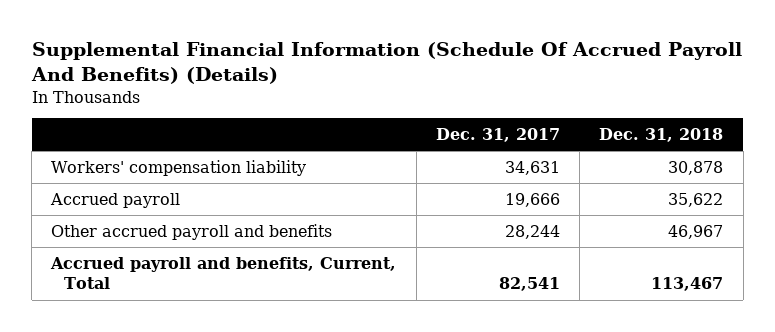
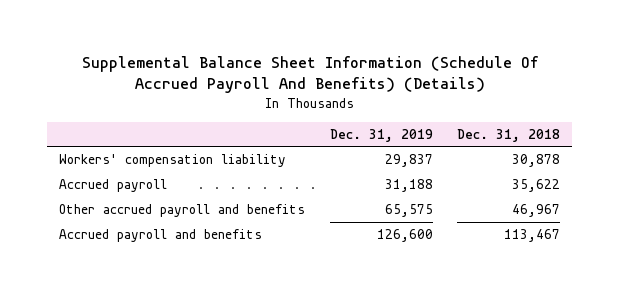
[30,42,742,85] Supplemental Financial Information (Schedule Of Accrued Payroll And Benefits) (Details) -> [81,56,539,94] Supplemental Balance Sheet Information (Schedule Of Accrued Payroll And Benefits) (Details)
[435,128,560,143] Dec. 31, 2017 -> none
none -> [329,128,433,142] Dec. 31, 2019
[50,256,397,290] Accrued payroll and benefits, Current, Total -> [59,228,263,242] Accrued payroll and benefits

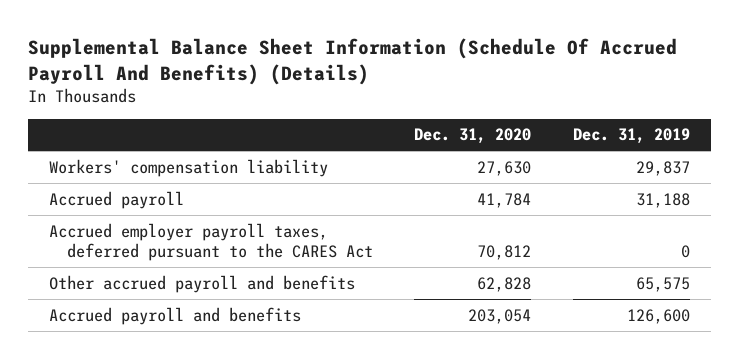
[457,128,561,142] Dec. 31, 2018 -> none
none -> [414,128,532,145] Dec. 31, 2020
none -> [48,222,373,261] Accrued employer payroll taxes, deferred pursuant to the CARES Act

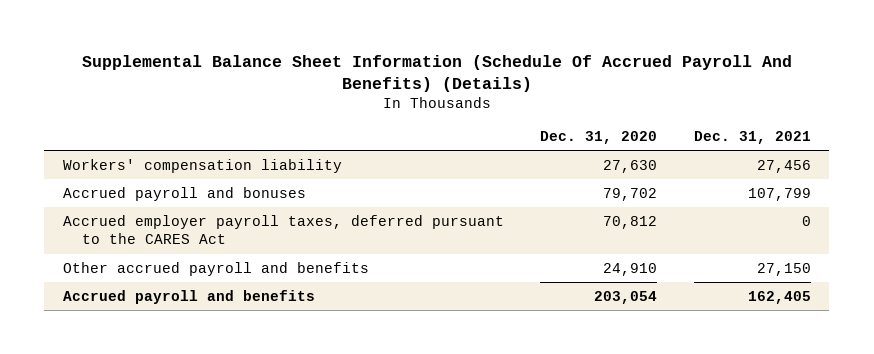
[572,128,690,145] Dec. 31, 2019 -> none
none -> [693,131,811,145] Dec. 31, 2021
[48,190,184,209] Accrued payroll -> [62,186,306,201] Accrued payroll and bonuses
[477,192,532,208] 41,784 -> [603,187,658,201] 79,702
[477,276,532,292] 62,828 -> [603,262,658,276] 24,910

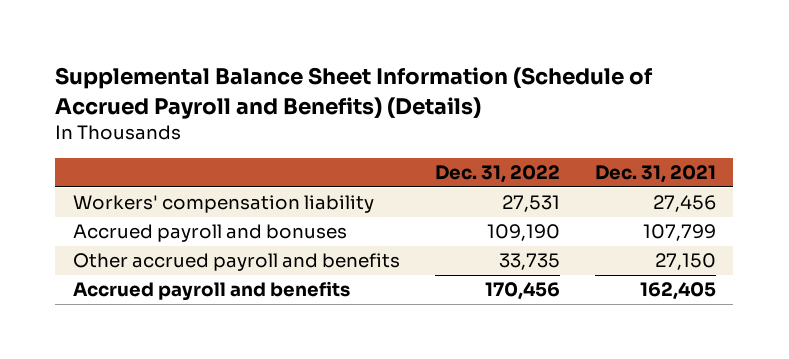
[81,54,792,92] Supplemental Balance Sheet Information (Schedule Of Accrued Payroll And Benefits) (Details) -> [55,67,654,119] Supplemental Balance Sheet Information (Schedule of Accrued Payroll and Benefits) (Details)
[540,131,658,145] Dec. 31, 2020 -> none
none -> [434,164,560,183] Dec. 31, 2022
[62,214,504,245] Accrued employer payroll taxes, deferred pursuant to the CARES Act -> none

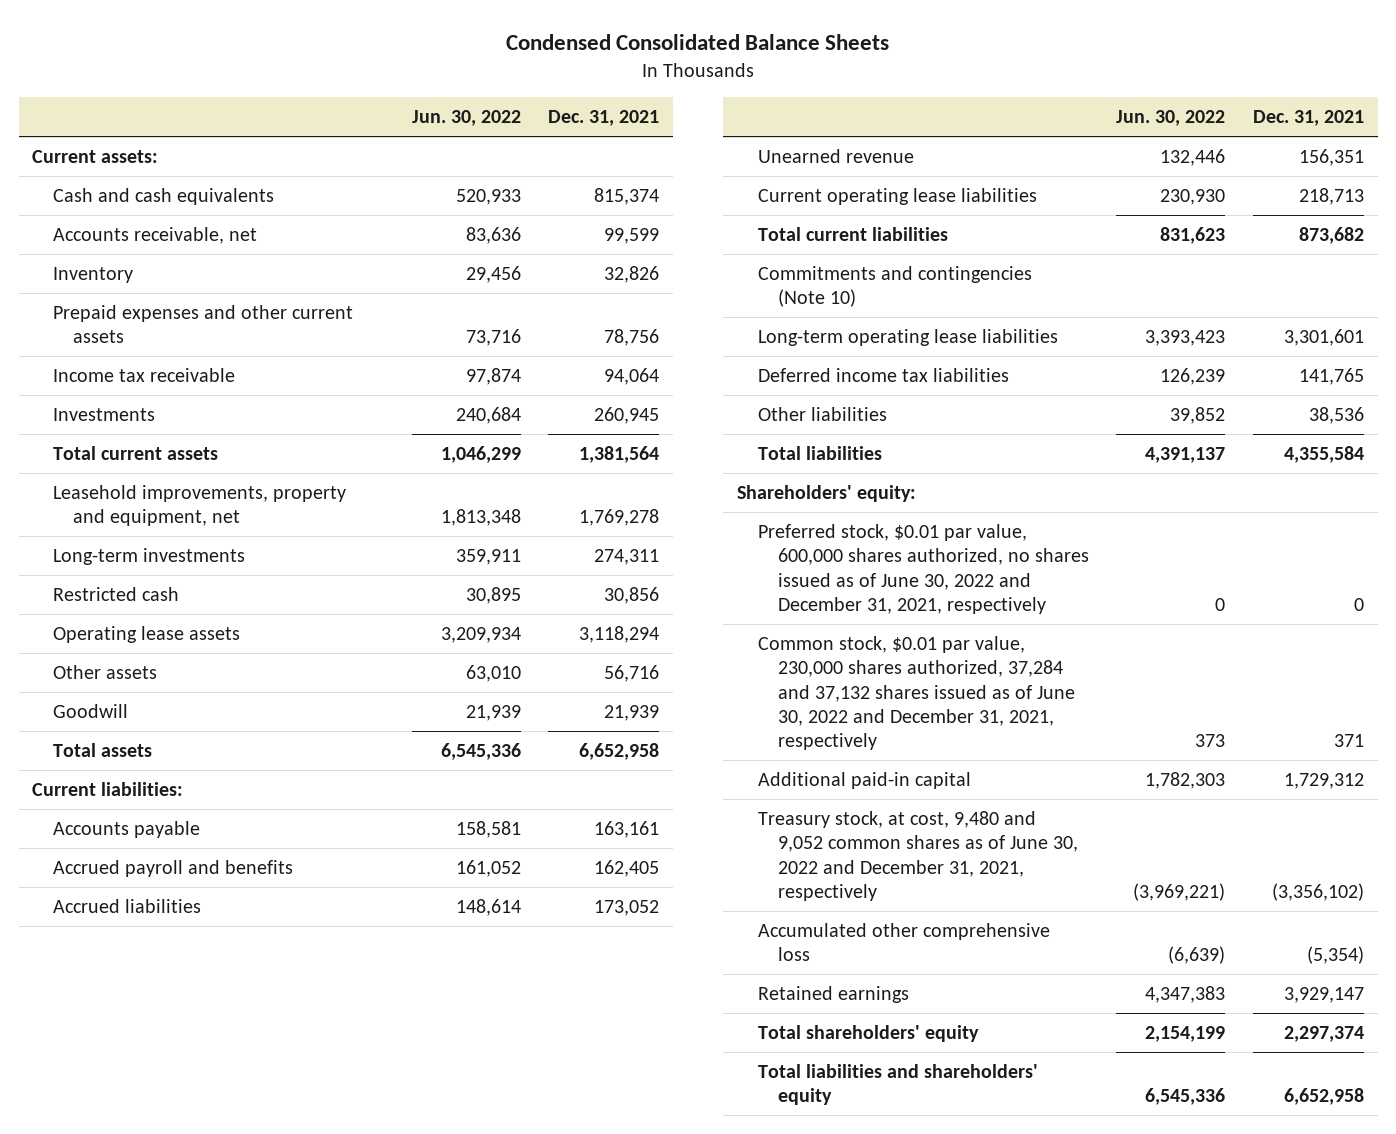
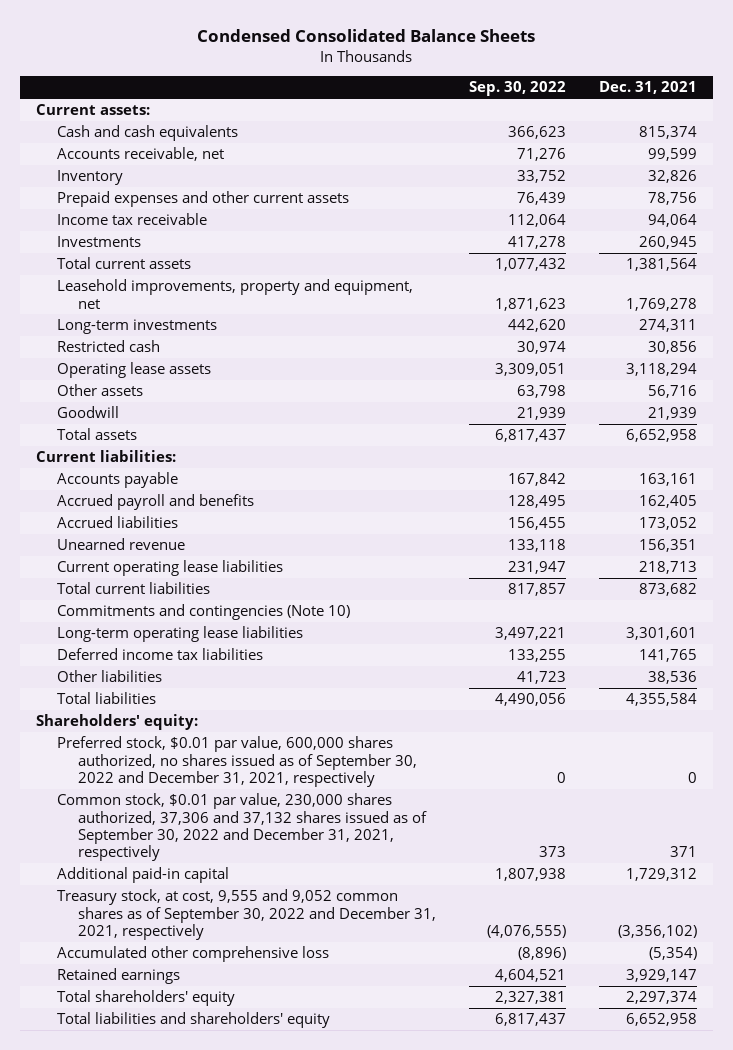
[411,110,521,127] Jun. 30, 2022 -> none
none -> [468,81,566,97] Sep. 30, 2022
[757,523,1089,614] Preferred stock, $0.01 par value, 600,000 shares authorized, no shares issued as of June 30, 2022 and December 31, 2021, respectively -> [57,736,417,787] Preferred stock, $0.01 par value, 600,000 shares authorized, no shares issued as of September 30, 2022 and December 31, 2021, respectively
[757,635,1075,751] Common stock, $0.01 par value, 230,000 shares authorized, 37,284 and 37,132 shares issued as of June 30, 2022 and December 31, 2021, respectively -> [57,793,427,862] Common stock, $0.01 par value, 230,000 shares authorized, 37,306 and 37,132 shares issued as of September 30, 2022 and December 31, 2021, respectively
[757,810,1078,901] Treasury stock, at cost, 9,480 and 9,052 common shares as of June 30, 2022 and December 31, 2021, respectively -> [57,889,436,940] Treasury stock, at cost, 9,555 and 9,052 common shares as of September 30, 2022 and December 31, 2021, respectively

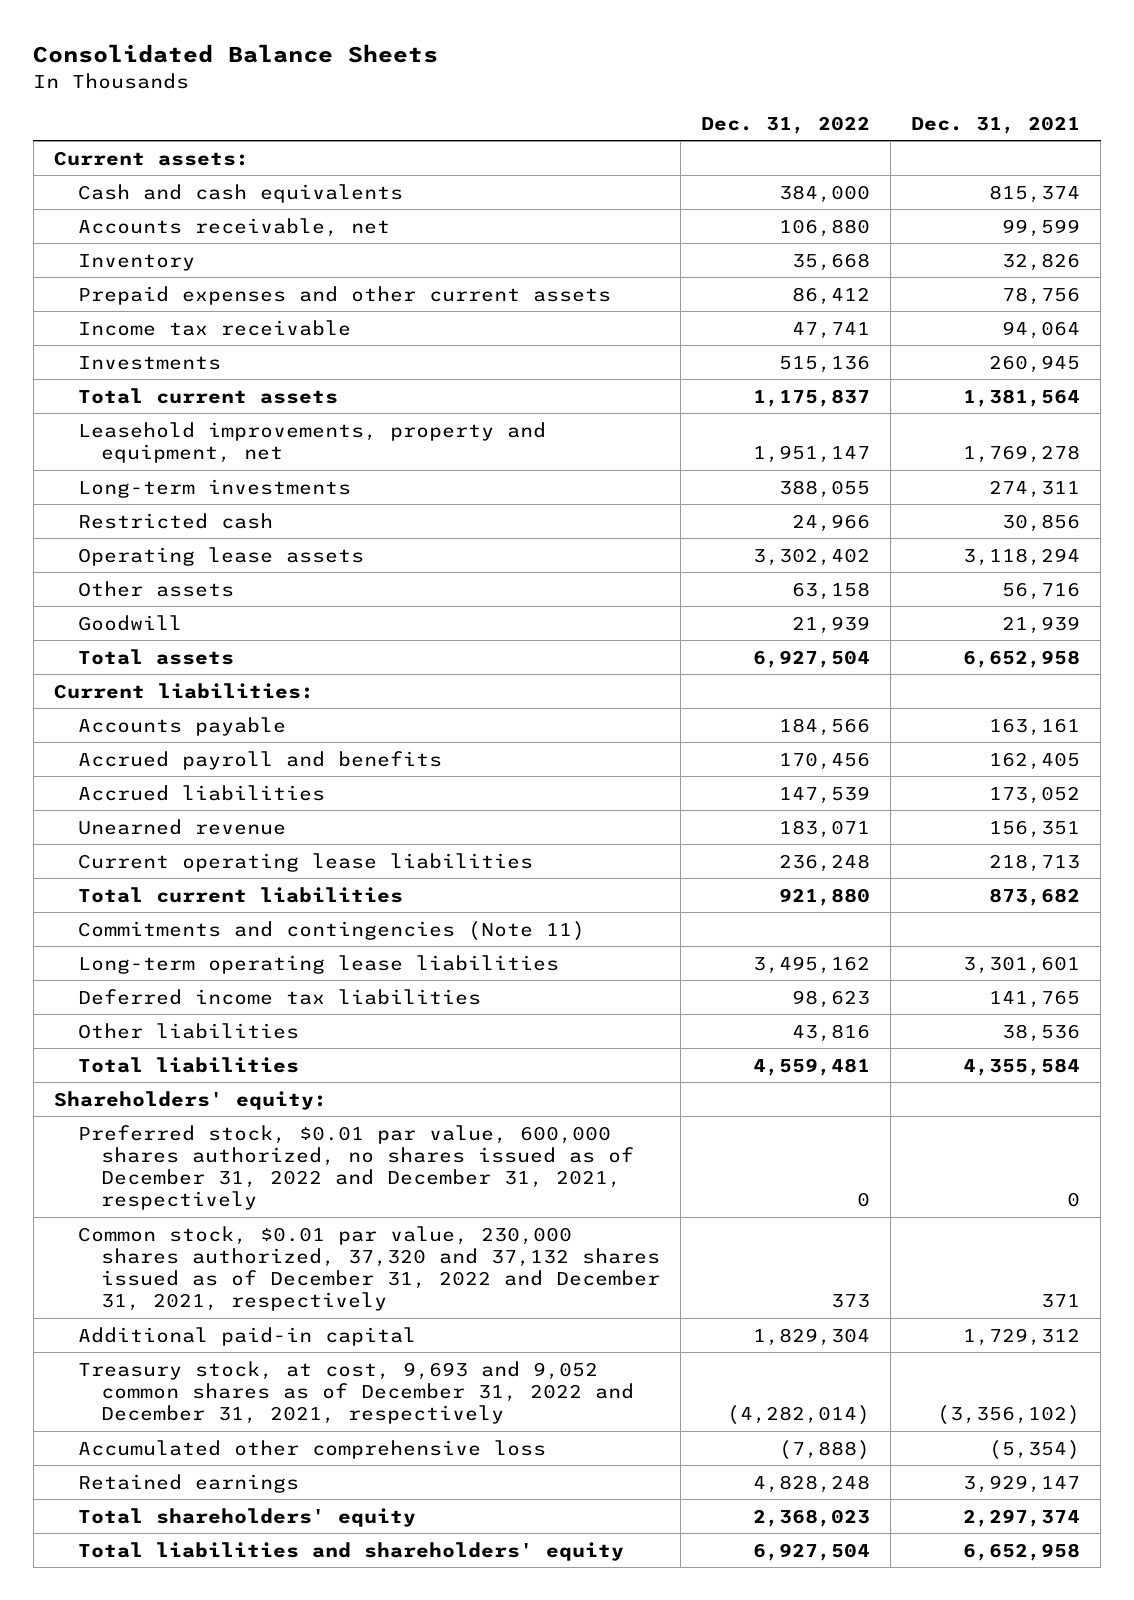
[197,29,536,43] Condensed Consolidated Balance Sheets -> [33,44,439,64] Consolidated Balance Sheets
[468,81,566,97] Sep. 30, 2022 -> none
none -> [701,115,871,134] Dec. 31, 2022
[57,604,351,621] Commitments and contingencies (Note 10) -> [77,920,585,941] Commitments and contingencies (Note 11)
[57,736,417,787] Preferred stock, $0.01 par value, 600,000 shares authorized, no shares issued as of September 30, 2022 and December 31, 2021, respectively -> [77,1124,635,1211] Preferred stock, $0.01 par value, 600,000 shares authorized, no shares issued as of December 31, 2022 and December 31, 2021, respectively
[57,793,427,862] Common stock, $0.01 par value, 230,000 shares authorized, 37,306 and 37,132 shares issued as of September 30, 2022 and December 31, 2021, respectively -> [77,1225,661,1312] Common stock, $0.01 par value, 230,000 shares authorized, 37,320 and 37,132 shares issued as of December 31, 2022 and December 31, 2021, respectively
[57,889,436,940] Treasury stock, at cost, 9,555 and 9,052 common shares as of September 30, 2022 and December 31, 2021, respectively -> [77,1360,635,1425] Treasury stock, at cost, 9,693 and 9,052 common shares as of December 31, 2022 and December 31, 2021, respectively

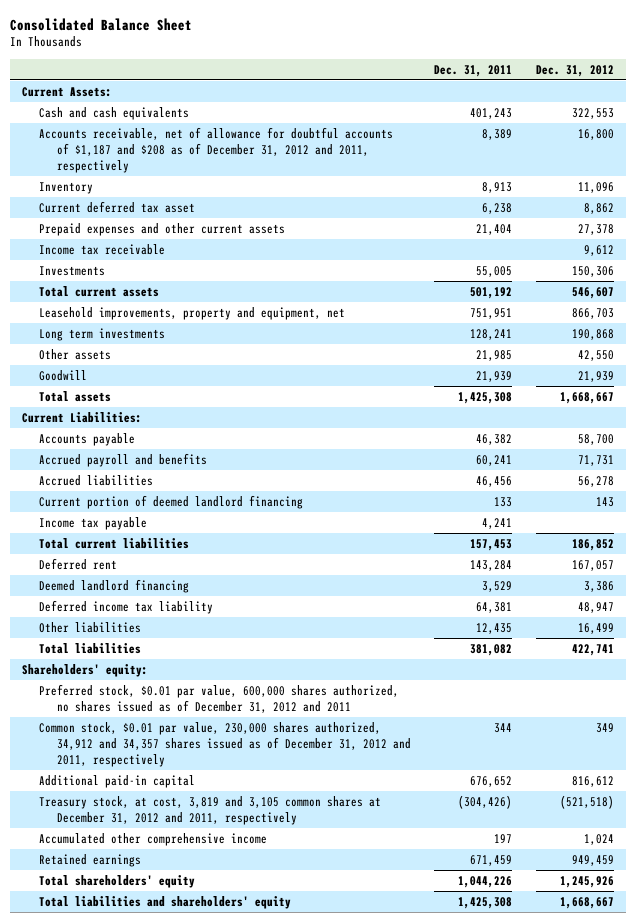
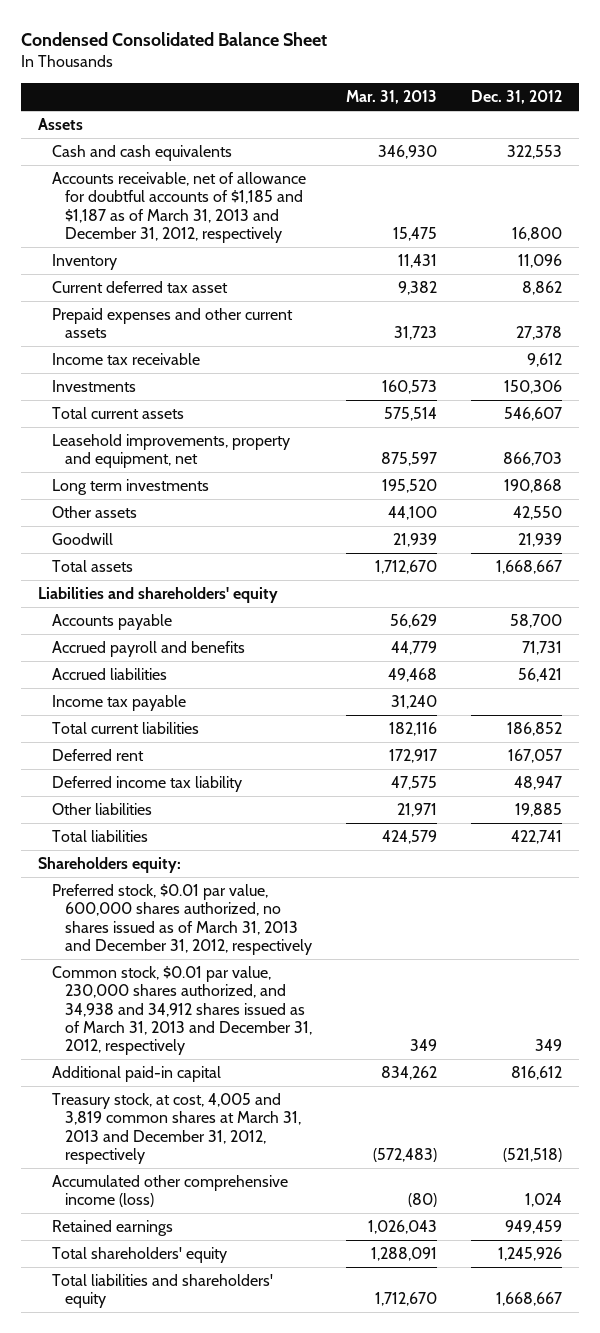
[10,17,193,31] Consolidated Balance Sheet -> [21,31,328,46] Condensed Consolidated Balance Sheet
[434,64,513,77] Dec. 31, 2011 -> none
none -> [346,90,438,105] Mar. 31, 2013
[22,86,113,97] Current Assets: -> [38,118,84,131] Assets
[39,126,394,173] Accounts receivable, net of allowance for doubtful accounts of $1,187 and $208 as of December 31, 2012 and 2011, respectively -> [51,172,306,243] Accounts receivable, net of allowance for doubtful accounts of $1,185 and $1,187 as of March 31, 2013 and December 31, 2012, respectively
[22,411,143,423] Current Liabilities: -> [38,587,279,604] Liabilities and shareholders' equity
[39,494,304,509] Current portion of deemed landlord financing -> none
[577,475,614,487] 56,278 -> [518,668,563,683] 56,421
[39,578,190,593] Deemed landlord financing -> none
[577,622,614,634] 16,499 -> [515,803,563,818] 19,885
[22,663,149,677] Shareholders' equity: -> [38,857,182,874] Shareholders equity:
[39,683,400,713] Preferred stock, $0.01 par value, 600,000 shares authorized, no shares issued as of December 31, 2012 and 2011 -> [51,884,312,955] Preferred stock, $0.01 par value, 600,000 shares authorized, no shares issued as of March 31, 2013 and December 31, 2012, respectively
[39,721,411,767] Common stock, $0.01 par value, 230,000 shares authorized, 34,912 and 34,357 shares issued as of December 31, 2012 and 2011, respectively -> [51,966,312,1055] Common stock, $0.01 par value, 230,000 shares authorized, and 34,938 and 34,912 shares issued as of March 31, 2013 and December 31, 2012, respectively
[39,795,382,825] Treasury stock, at cost, 3,819 and 3,105 common shares at December 31, 2012 and 2011, respectively -> [51,1093,301,1164] Treasury stock, at cost, 4,005 and 3,819 common shares at March 31, 2013 and December 31, 2012, respectively
[39,832,268,846] Accumulated other comprehensive income -> [51,1175,288,1208] Accumulated other comprehensive income (loss)

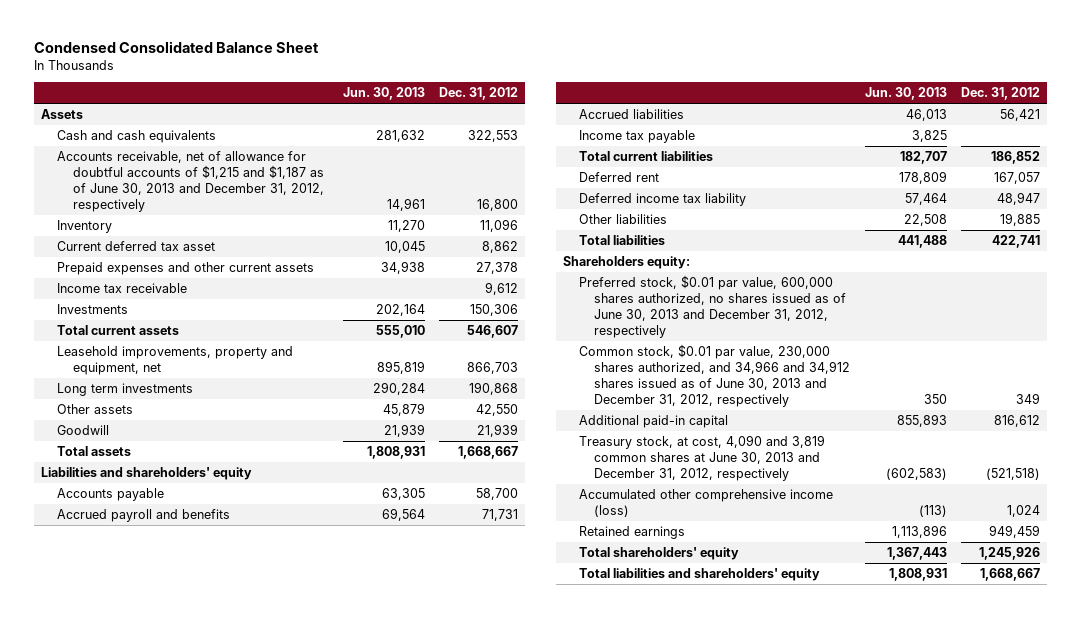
[346,90,438,105] Mar. 31, 2013 -> none
none -> [342,87,425,101] Jun. 30, 2013
[51,172,306,243] Accounts receivable, net of allowance for doubtful accounts of $1,185 and $1,187 as of March 31, 2013 and December 31, 2012, respectively -> [56,150,324,212] Accounts receivable, net of allowance for doubtful accounts of $1,215 and $1,187 as of June 30, 2013 and December 31, 2012, respectively
[51,884,312,955] Preferred stock, $0.01 par value, 600,000 shares authorized, no shares issued as of March 31, 2013 and December 31, 2012, respectively -> [578,274,847,338] Preferred stock, $0.01 par value, 600,000 shares authorized, no shares issued as of June 30, 2013 and December 31, 2012, respectively
[51,966,312,1055] Common stock, $0.01 par value, 230,000 shares authorized, and 34,938 and 34,912 shares issued as of March 31, 2013 and December 31, 2012, respectively -> [578,343,851,407] Common stock, $0.01 par value, 230,000 shares authorized, and 34,966 and 34,912 shares issued as of June 30, 2013 and December 31, 2012, respectively
[51,1093,301,1164] Treasury stock, at cost, 4,005 and 3,819 common shares at March 31, 2013 and December 31, 2012, respectively -> [578,434,825,481] Treasury stock, at cost, 4,090 and 3,819 common shares at June 30, 2013 and December 31, 2012, respectively

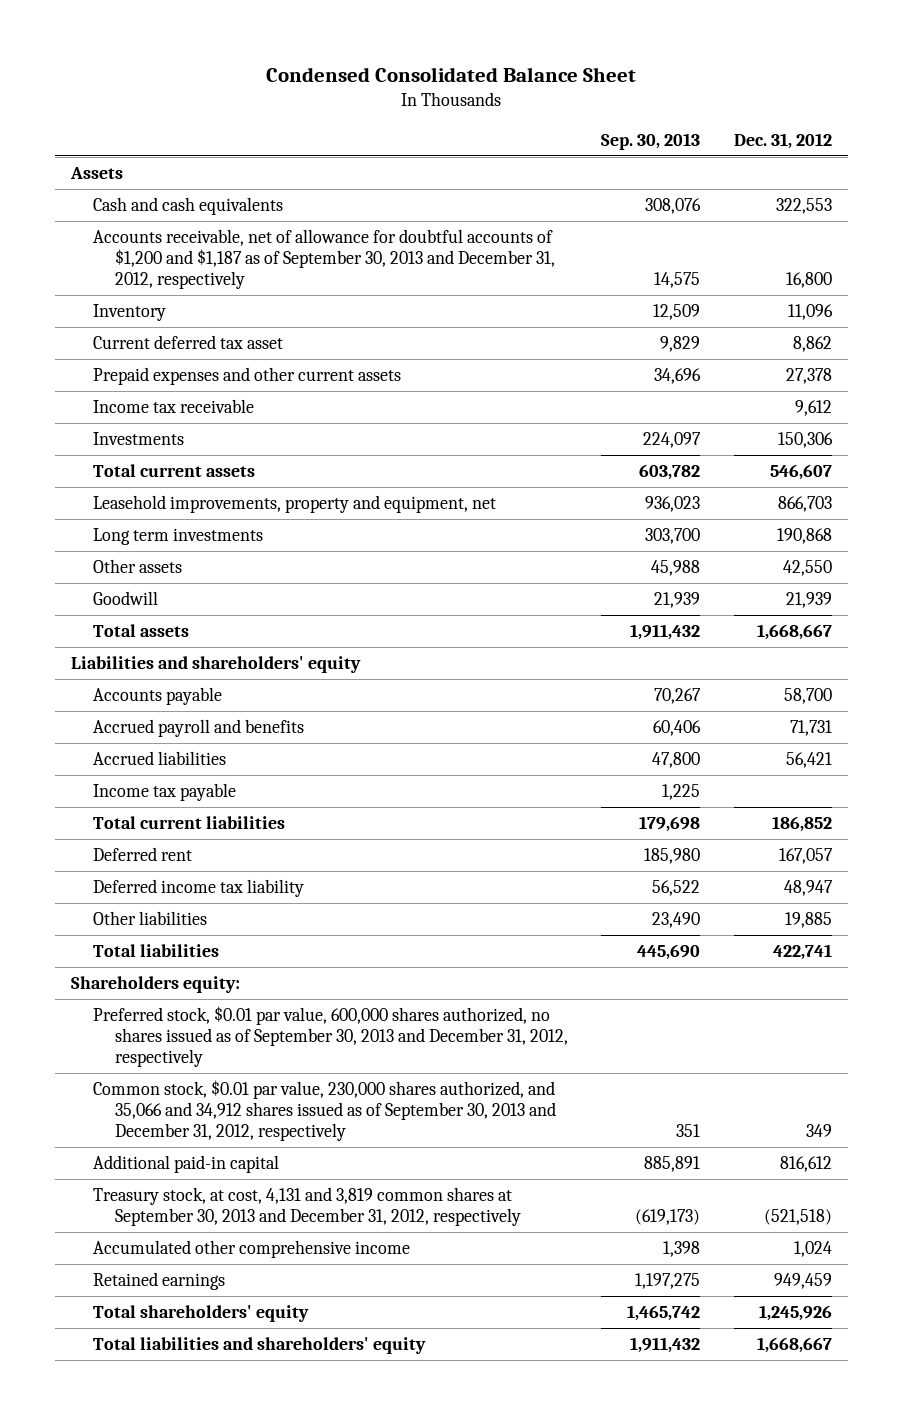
[342,87,425,101] Jun. 30, 2013 -> none
none -> [601,132,701,150] Sep. 30, 2013
[56,150,324,212] Accounts receivable, net of allowance for doubtful accounts of $1,215 and $1,187 as of June 30, 2013 and December 31, 2012, respectively -> [93,228,556,289] Accounts receivable, net of allowance for doubtful accounts of $1,200 and $1,187 as of September 30, 2013 and December 31, 2012, respectively
[578,274,847,338] Preferred stock, $0.01 par value, 600,000 shares authorized, no shares issued as of June 30, 2013 and December 31, 2012, respectively -> [93,1005,569,1067] Preferred stock, $0.01 par value, 600,000 shares authorized, no shares issued as of September 30, 2013 and December 31, 2012, respectively
[578,343,851,407] Common stock, $0.01 par value, 230,000 shares authorized, and 34,966 and 34,912 shares issued as of June 30, 2013 and December 31, 2012, respectively -> [93,1079,557,1141] Common stock, $0.01 par value, 230,000 shares authorized, and 35,066 and 34,912 shares issued as of September 30, 2013 and December 31, 2012, respectively
[578,434,825,481] Treasury stock, at cost, 4,090 and 3,819 common shares at June 30, 2013 and December 31, 2012, respectively -> [93,1186,522,1226] Treasury stock, at cost, 4,131 and 3,819 common shares at September 30, 2013 and December 31, 2012, respectively
[578,488,833,517] Accumulated other comprehensive income (loss) -> [93,1239,411,1258] Accumulated other comprehensive income

